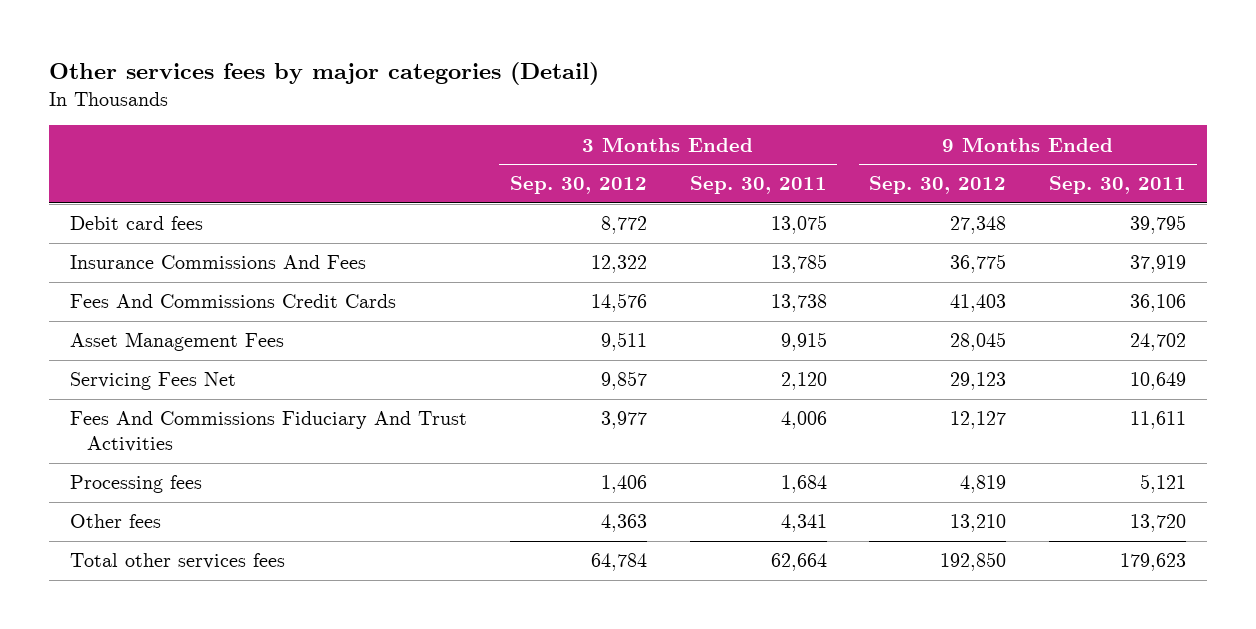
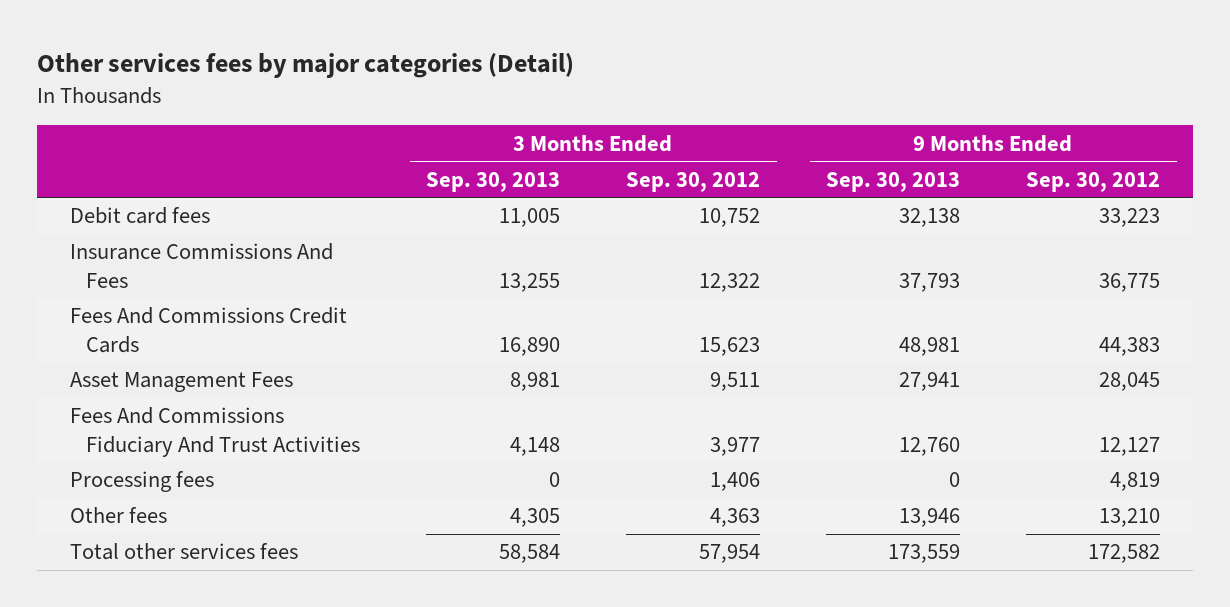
[689,176,827,195] Sep. 30, 2011 -> none
[1049,176,1187,195] Sep. 30, 2011 -> none
none -> [426,171,561,192] Sep. 30, 2013
none -> [826,171,961,192] Sep. 30, 2013
[600,216,647,235] 8,772 -> [699,208,761,228] 10,752
[950,216,1007,235] 27,348 -> [1099,208,1161,228] 33,223
[590,293,647,313] 14,576 -> [699,336,761,356] 15,623
[950,294,1007,313] 41,403 -> [1099,336,1161,356] 44,383
[70,372,237,391] Servicing Fees Net -> none
[590,553,647,572] 64,784 -> [699,544,761,564] 57,954
[940,552,1007,572] 192,850 -> [1088,544,1161,564] 172,582

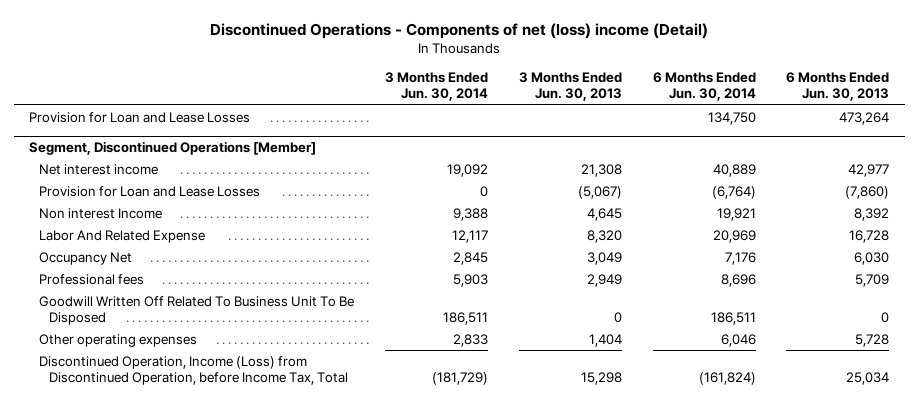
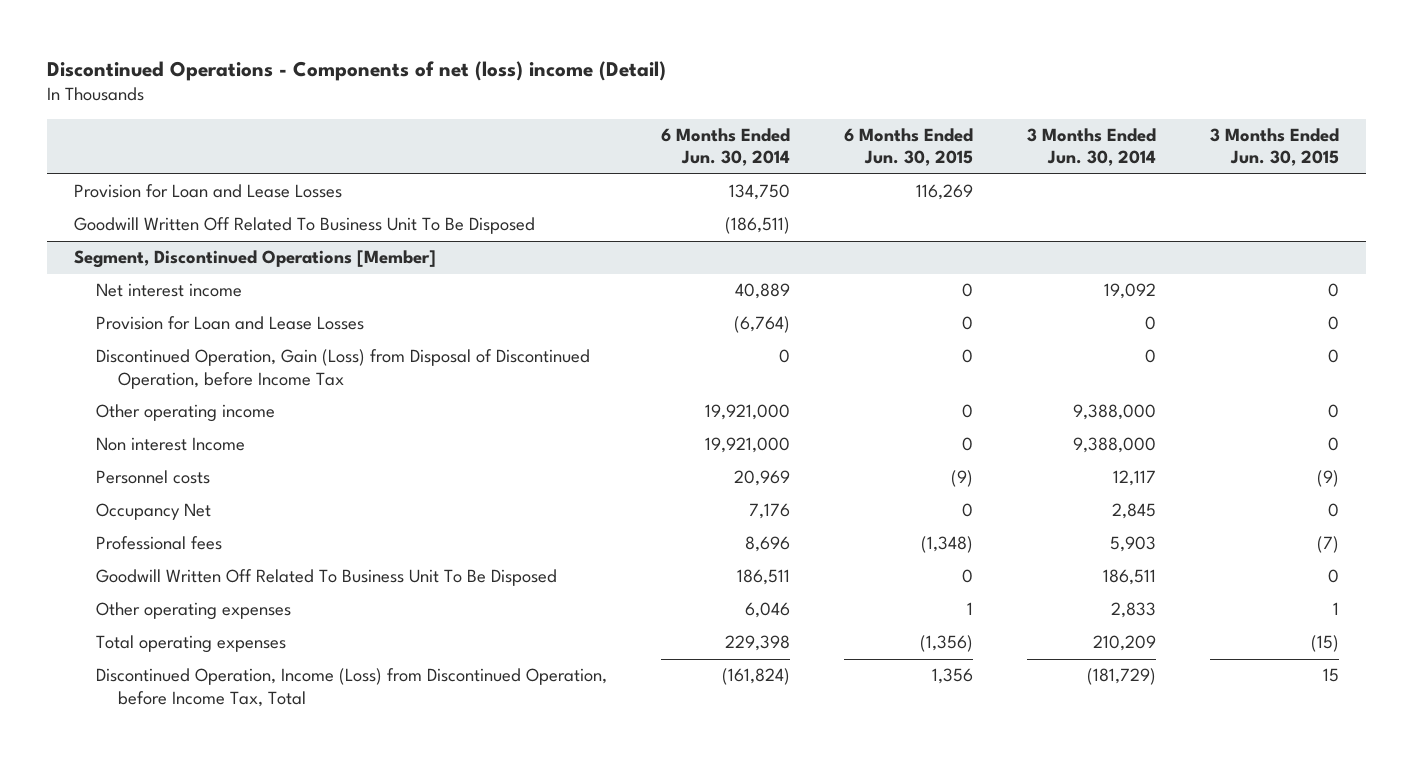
[518,72,622,102] 3 Months Ended Jun. 30, 2013 -> none
[786,72,890,102] 6 Months Ended Jun. 30, 2013 -> none
none -> [843,128,973,167] 6 Months Ended Jun. 30, 2015
none -> [1209,128,1339,167] 3 Months Ended Jun. 30, 2015
none -> [74,217,536,235] Goodwill Written Off Related To Business Unit To Be Disposed
none -> [96,349,591,389] Discontinued Operation, Gain (Loss) from Disposal of Discontinued Operation, before Income Tax
none -> [96,404,276,423] Other operating income
[452,207,488,221] 9,388 -> [1072,437,1156,454] 9,388,000
[716,207,756,221] 19,921 -> [705,437,791,454] 19,921,000
[38,229,205,243] Labor And Related Expense -> [96,470,211,485] Personnel costs
none -> [96,635,287,654] Total operating expenses

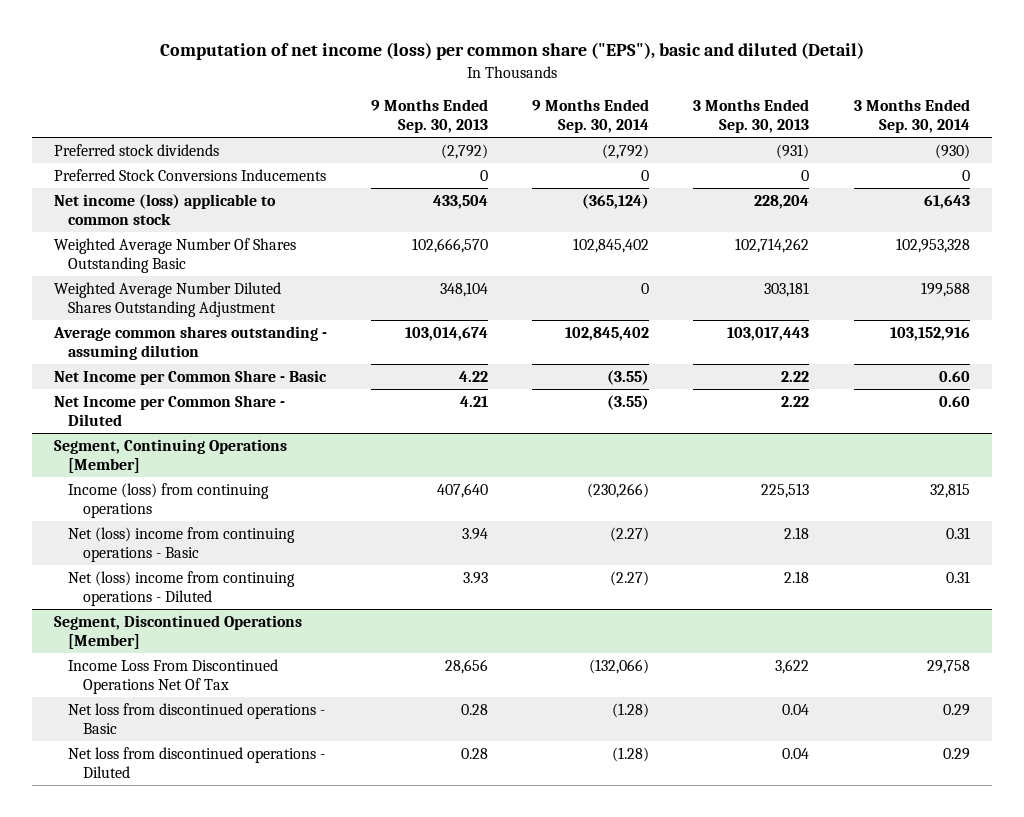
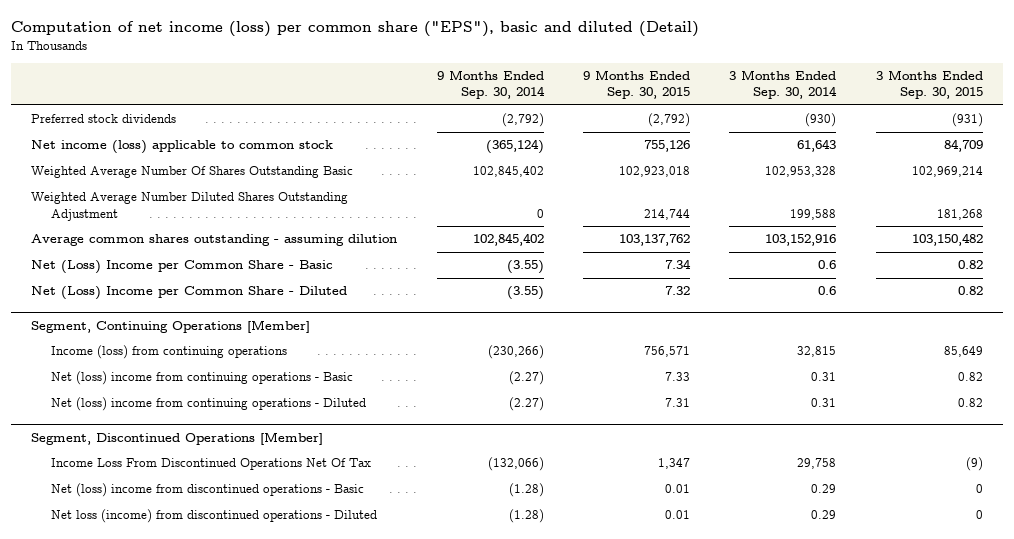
[371,98,489,134] 9 Months Ended Sep. 30, 2013 -> none
[693,98,810,134] 3 Months Ended Sep. 30, 2013 -> none
none -> [582,70,690,100] 9 Months Ended Sep. 30, 2015
none -> [875,70,983,100] 3 Months Ended Sep. 30, 2015
[53,168,326,181] Preferred Stock Conversions Inducements -> none
[53,369,327,385] Net Income per Common Share - Basic -> [31,260,334,275] Net (Loss) Income per Common Share - Basic
[938,370,970,382] 0.60 -> [818,260,837,270] 0.6
[53,394,285,427] Net Income per Common Share - Diluted -> [31,286,348,301] Net (Loss) Income per Common Share - Diluted
[938,395,970,407] 0.60 -> [818,286,837,296] 0.6
[68,702,326,735] Net loss from discontinued operations - Basic -> [50,483,364,498] Net (loss) income from discontinued operations - Basic
[68,746,326,779] Net loss from discontinued operations - Diluted -> [50,509,377,524] Net loss (income) from discontinued operations - Diluted

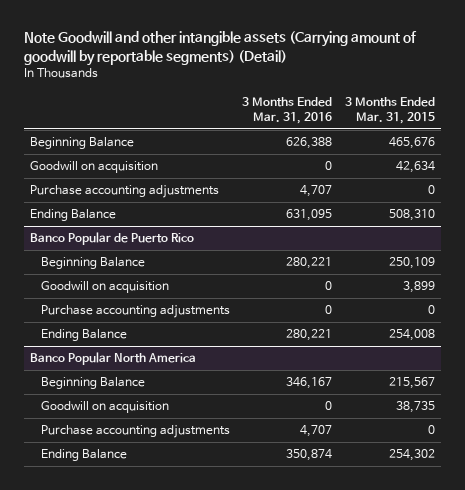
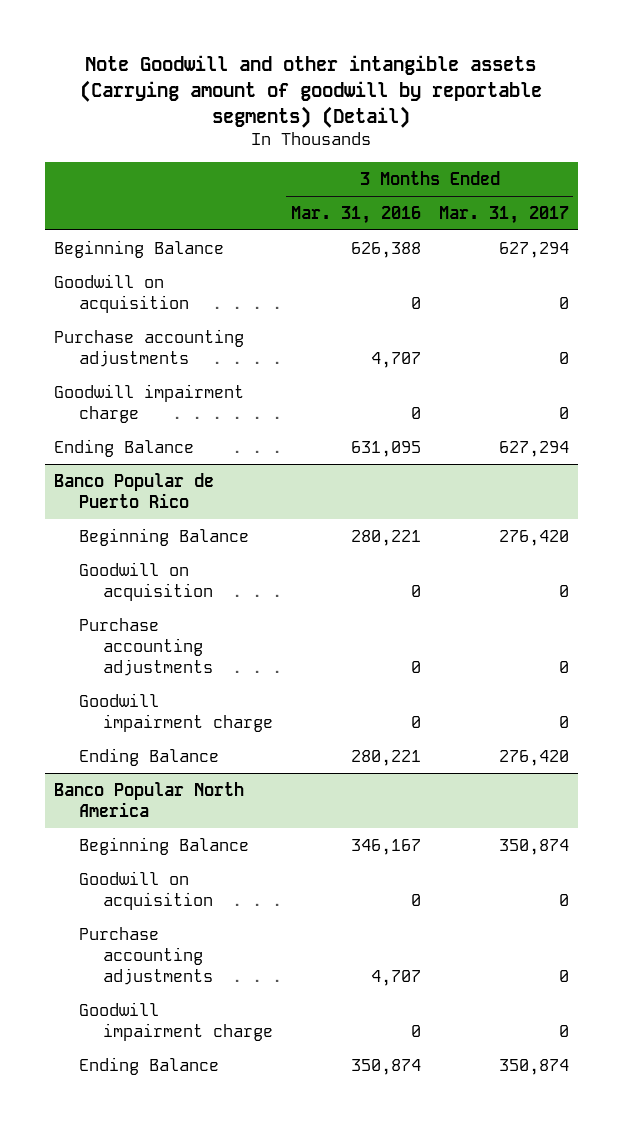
[344,96,435,125] 3 Months Ended Mar. 31, 2015 -> none
none -> [438,205,569,224] Mar. 31, 2017
none -> [54,383,245,423] Goodwill impairment charge
none -> [78,692,273,732] Goodwill impairment charge
none -> [78,1001,273,1041] Goodwill impairment charge

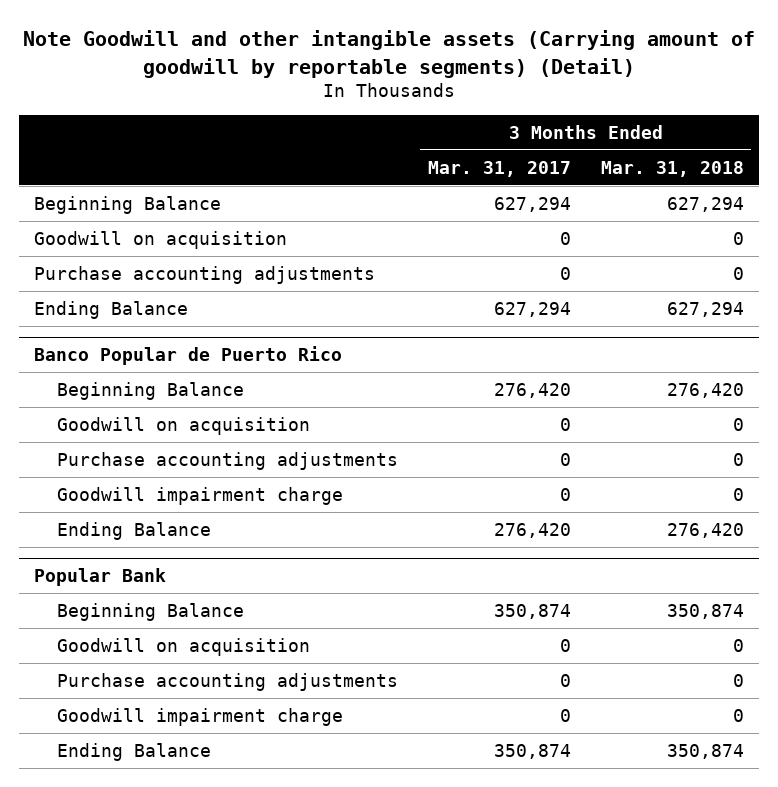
[290,205,421,224] Mar. 31, 2016 -> none
none -> [600,160,744,177] Mar. 31, 2018
[54,383,245,423] Goodwill impairment charge -> none
[54,781,245,817] Banco Popular North America -> none
none -> [34,568,167,587] Popular Bank

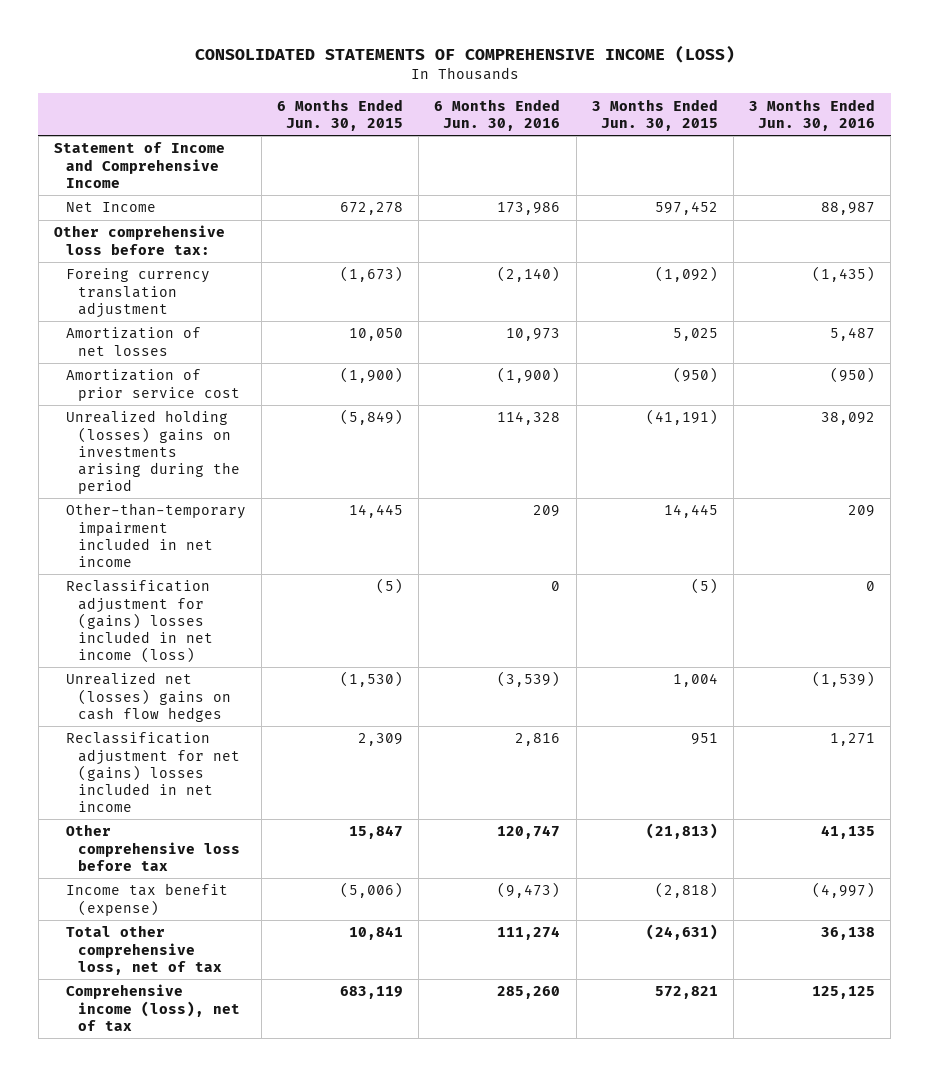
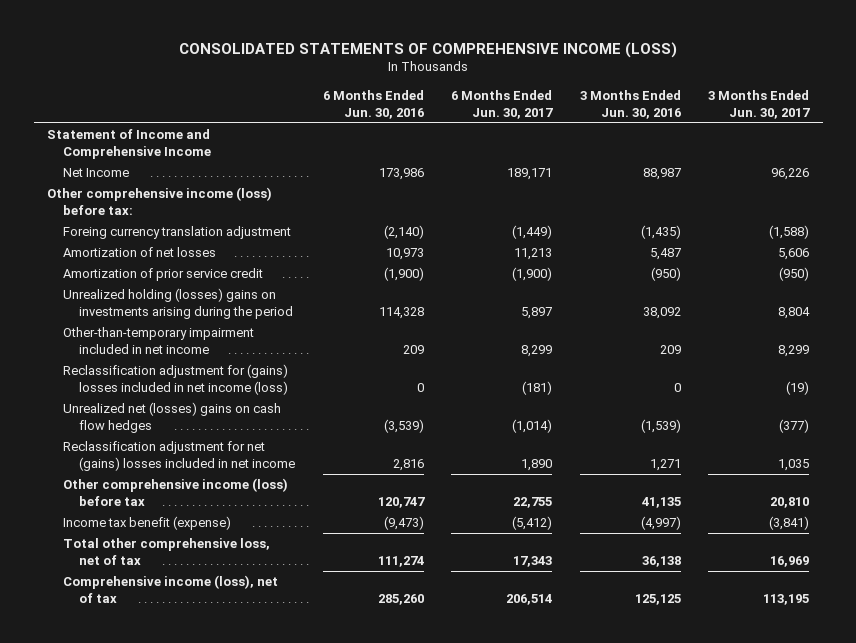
[277,98,404,131] 6 Months Ended Jun. 30, 2015 -> none
[591,98,718,131] 3 Months Ended Jun. 30, 2015 -> none
none -> [451,89,554,119] 6 Months Ended Jun. 30, 2017
none -> [708,89,811,119] 3 Months Ended Jun. 30, 2017
[53,225,225,255] Other comprehensive loss before tax: -> [47,187,273,216] Other comprehensive income (loss) before tax:
[65,369,240,401] Amortization of prior service cost -> [63,268,264,282] Amortization of prior service credit
[65,824,240,871] Other comprehensive loss before tax -> [63,478,289,507] Other comprehensive income (loss) before tax

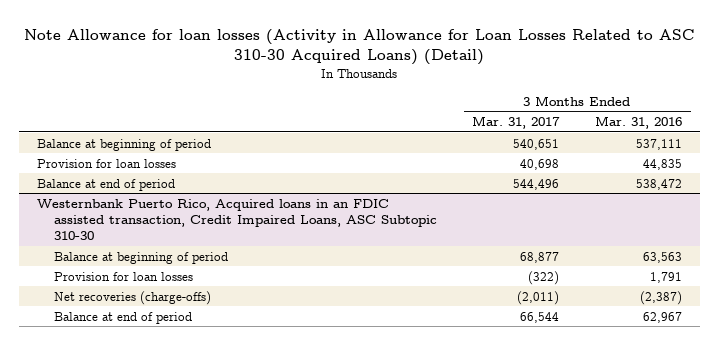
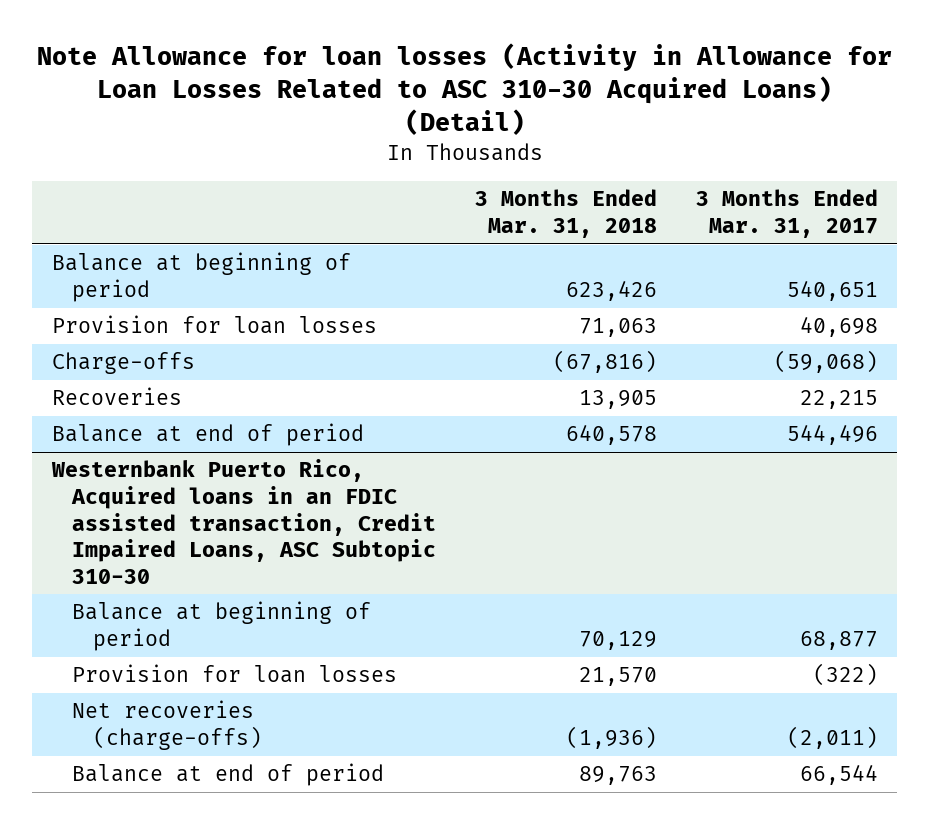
[594,116,682,130] Mar. 31, 2016 -> none
none -> [474,189,657,239] 3 Months Ended Mar. 31, 2018
none -> [51,352,195,375] Charge-offs
none -> [51,387,182,406] Recoveries

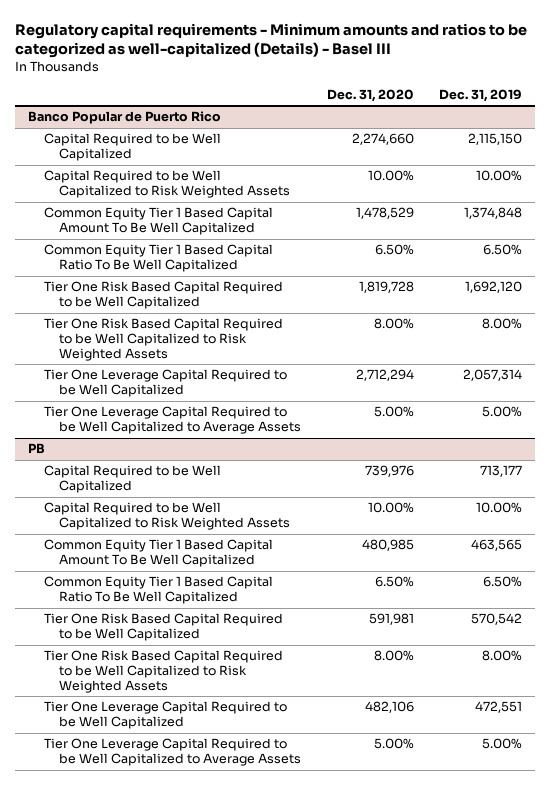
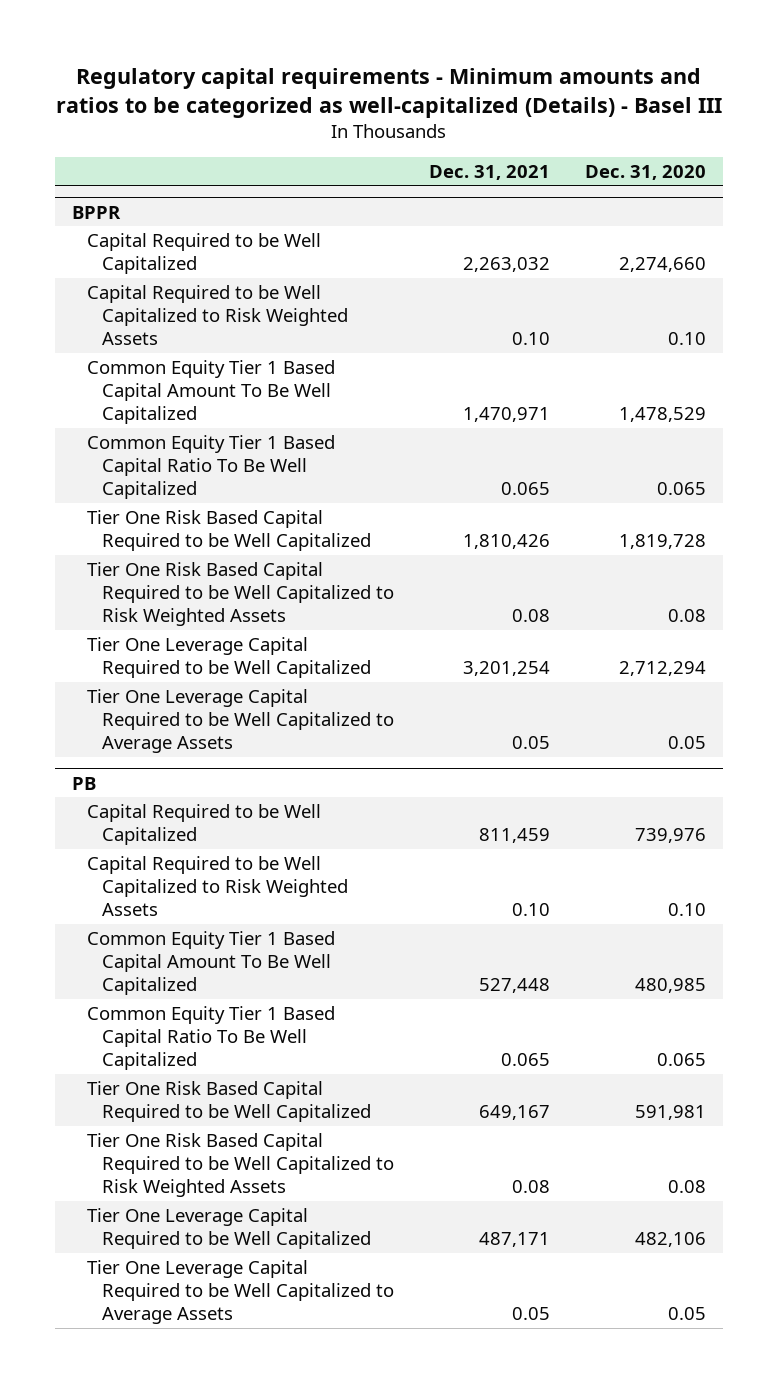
[439,89,523,103] Dec. 31, 2019 -> none
none -> [428,164,550,180] Dec. 31, 2021
[27,111,221,125] Banco Popular de Puerto Rico -> [72,205,122,219] BPPR
[367,170,414,182] 10.00% -> [667,332,706,346] 0.10
[374,244,414,256] 6.50% -> [656,482,706,496] 0.065
[373,318,414,330] 8.00% -> [667,609,706,623] 0.08
[373,406,414,418] 5.00% -> [667,736,706,750] 0.05
[367,502,414,514] 10.00% -> [667,903,706,917] 0.10
[374,576,414,588] 6.50% -> [656,1053,706,1067] 0.065
[373,650,414,662] 8.00% -> [667,1180,706,1194] 0.08
[373,738,414,750] 5.00% -> [667,1307,706,1321] 0.05

